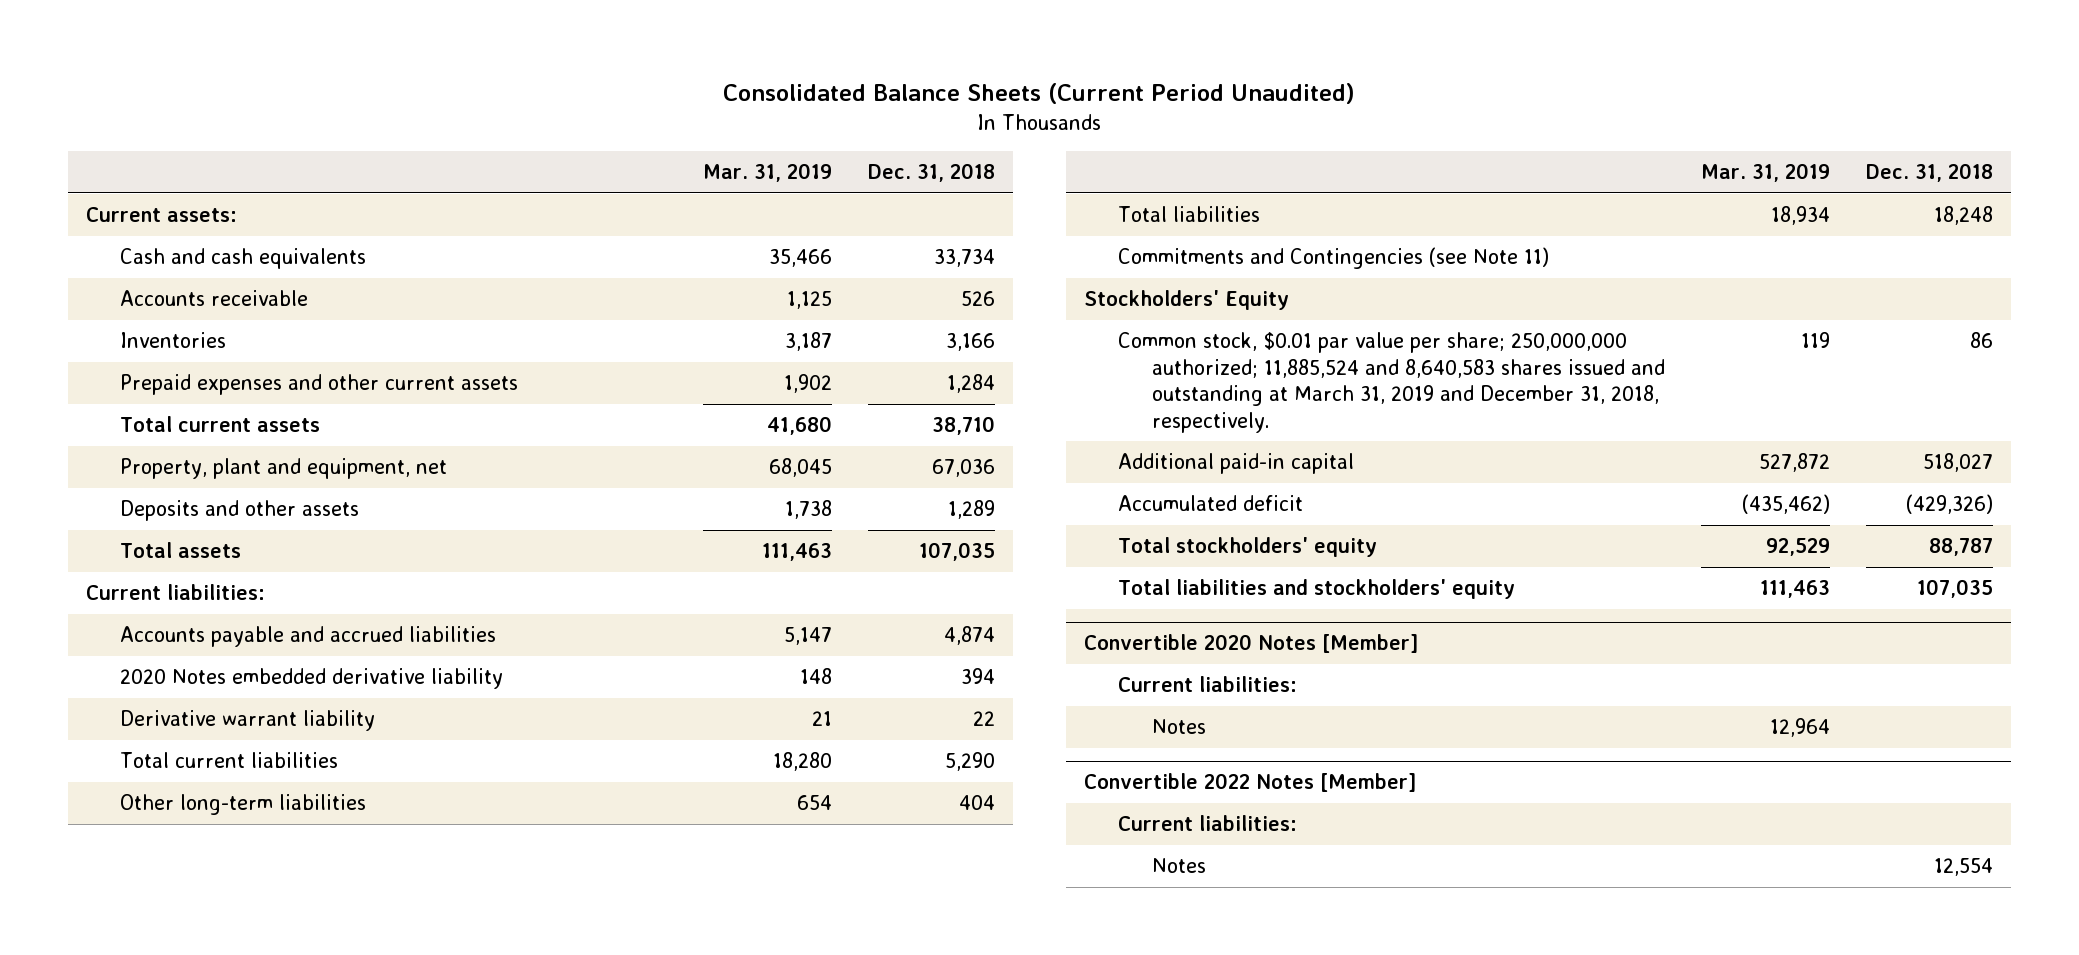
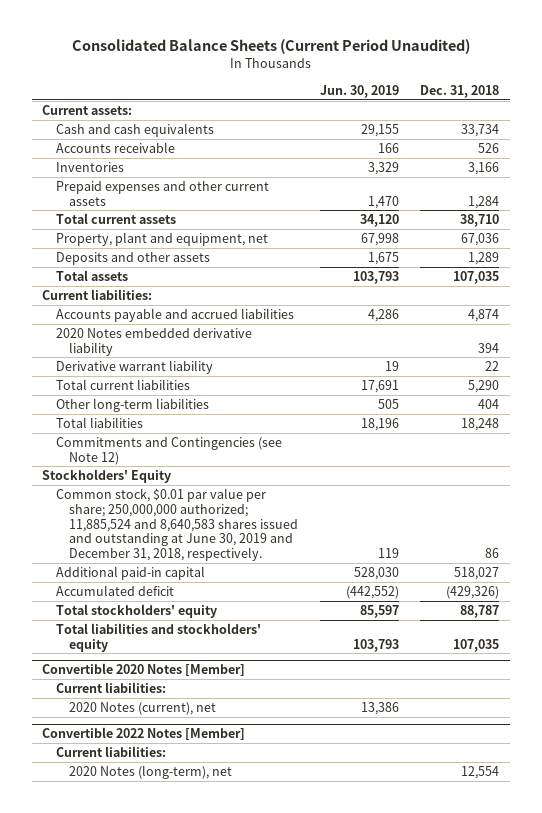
[702,163,832,183] Mar. 31, 2019 -> none
none -> [319,84,399,98] Jun. 30, 2019
[1117,247,1549,270] Commitments and Contingencies (see Note 11) -> [55,436,282,465] Commitments and Contingencies (see Note 12)
[1117,332,1665,433] Common stock, $0.01 par value per share; 250,000,000 authorized; 11,885,524 and 8,640,583 shares issued and outstanding at March 31, 2019 and December 31, 2018, respectively. -> [55,487,299,562] Common stock, $0.01 par value per share; 250,000,000 authorized; 11,885,524 and 8,640,583 shares issued and outstanding at June 30, 2019 and December 31, 2018, respectively.
[1151,719,1206,735] Notes -> none
none -> [69,701,217,715] 2020 Notes (current), net
[1151,858,1206,874] Notes -> [69,764,233,779] 2020 Notes (long-term), net

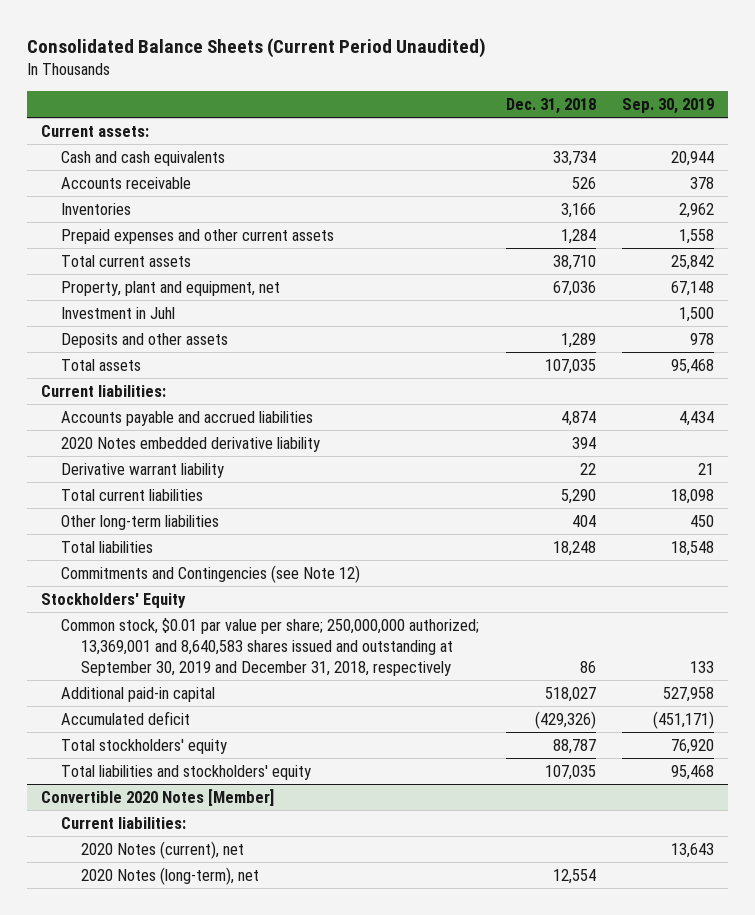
[319,84,399,98] Jun. 30, 2019 -> none
none -> [622,97,715,114] Sep. 30, 2019
none -> [61,306,176,319] Investment in Juhl
[55,487,299,562] Common stock, $0.01 par value per share; 250,000,000 authorized; 11,885,524 and 8,640,583 shares issued and outstanding at June 30, 2019 and December 31, 2018, respectively. -> [61,617,480,677] Common stock, $0.01 par value per share; 250,000,000 authorized; 13,369,001 and 8,640,583 shares issued and outstanding at September 30, 2019 and December 31, 2018, respectively
[42,727,246,741] Convertible 2022 Notes [Member] -> none
[55,745,166,757] Current liabilities: -> none

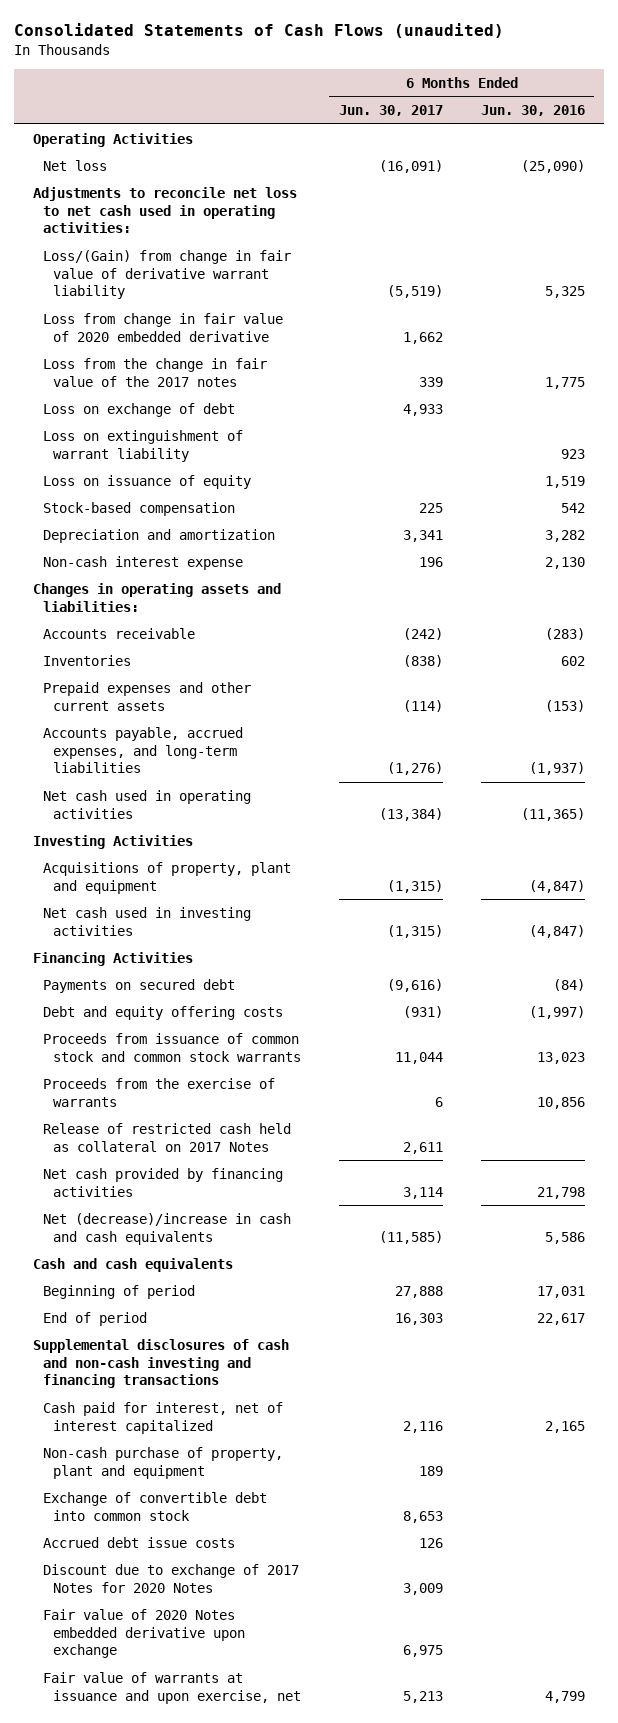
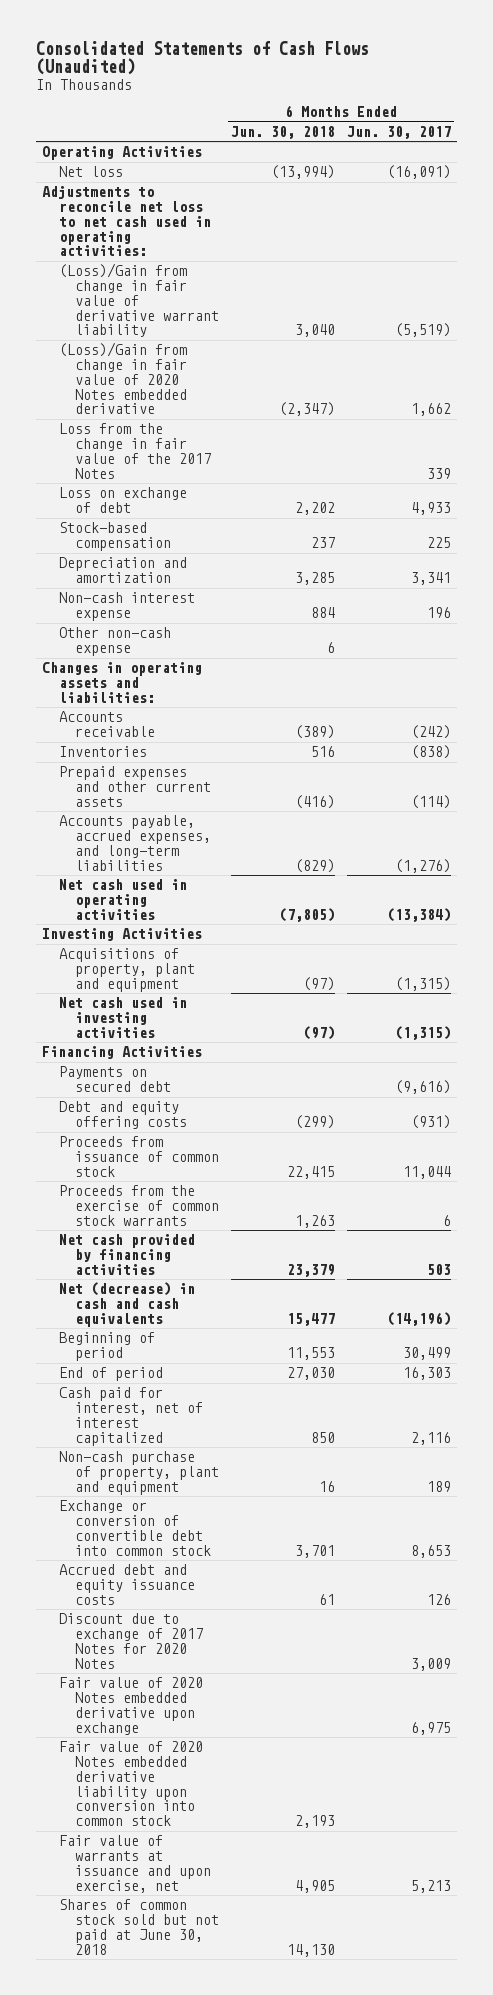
[14,23,505,39] Consolidated Statements of Cash Flows (unaudited) -> [36,40,370,76] Consolidated Statements of Cash Flows (Unaudited)
[480,105,585,117] Jun. 30, 2016 -> none
none -> [231,125,336,139] Jun. 30, 2018
[43,249,292,300] Loss/(Gain) from change in fair value of derivative warrant liability -> [58,263,219,338] (Loss)/Gain from change in fair value of derivative warrant liability
[43,312,284,342] Loss from change in fair value of 2020 embedded derivative -> [58,342,187,415] (Loss)/Gain from change in fair value of 2020 Notes embedded derivative
[43,357,268,387] Loss from the change in fair value of the 2017 notes -> [58,423,211,479] Loss from the change in fair value of the 2017 Notes
[43,429,244,462] Loss on extinguishment of warrant liability -> none
[43,474,252,489] Loss on issuance of equity -> none
none -> [58,627,171,657] Other non-cash expense
[43,1122,292,1152] Release of restricted cash held as collateral on 2017 Notes -> none
[33,1257,234,1272] Cash and cash equivalents -> none
[43,1032,302,1062] Proceeds from issuance of common stock and common stock warrants -> [58,1136,219,1177] Proceeds from issuance of common stock
[43,1077,276,1107] Proceeds from the exercise of warrants -> [58,1185,219,1226] Proceeds from the exercise of common stock warrants
[402,1186,443,1199] 3,114 -> [427,1263,452,1275] 503
[43,1212,292,1245] Net (decrease)/increase in cash and cash equivalents -> [58,1282,195,1327] Net (decrease) in cash and cash equivalents
[378,1230,443,1244] (11,585) -> [387,1311,452,1326] (14,196)
[394,1285,443,1298] 27,888 -> [403,1347,452,1361] 30,499
[33,1338,290,1389] Supplemental disclosures of cash and non-cash investing and financing transactions -> none
[43,1491,268,1521] Exchange of convertible debt into common stock -> [58,1500,211,1556] Exchange or conversion of convertible debt into common stock
[43,1536,236,1548] Accrued debt issue costs -> [58,1564,195,1605] Accrued debt and equity issuance costs
none -> [58,1741,203,1827] Fair value of 2020 Notes embedded derivative liability upon conversion into common stock
none -> [58,1899,219,1955] Shares of common stock sold but not paid at June 30, 2018

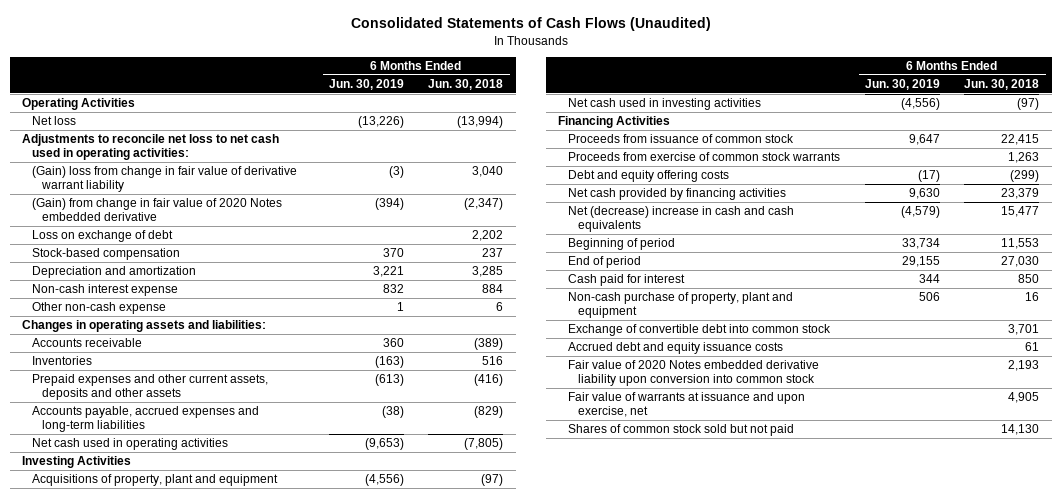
[347,125,452,139] Jun. 30, 2017 -> none
none -> [328,78,404,90] Jun. 30, 2019
[58,423,211,479] Loss from the change in fair value of the 2017 Notes -> none
[58,263,219,338] (Loss)/Gain from change in fair value of derivative warrant liability -> [32,166,298,192] (Gain) loss from change in fair value of derivative warrant liability
[58,342,187,415] (Loss)/Gain from change in fair value of 2020 Notes embedded derivative -> [32,198,283,221] (Gain) from change in fair value of 2020 Notes embedded derivative
[58,766,211,807] Prepaid expenses and other current assets -> [32,374,269,400] Prepaid expenses and other current assets, deposits and other assets
[58,815,211,871] Accounts payable, accrued expenses, and long-term liabilities -> [32,406,260,432] Accounts payable, accrued expenses and long-term liabilities
[58,1066,171,1093] Payments on secured debt -> none
[58,1185,219,1226] Proceeds from the exercise of common stock warrants -> [568,152,841,162] Proceeds from exercise of common stock warrants
[58,1101,187,1130] Debt and equity offering costs -> [568,170,730,183] Debt and equity offering costs
[58,1282,195,1327] Net (decrease) in cash and cash equivalents -> [568,206,795,232] Net (decrease) increase in cash and cash equivalents
[58,1387,203,1446] Cash paid for interest, net of interest capitalized -> [568,274,686,287] Cash paid for interest
[58,1500,211,1556] Exchange or conversion of convertible debt into common stock -> [568,324,832,337] Exchange of convertible debt into common stock
[58,1613,203,1669] Discount due to exchange of 2017 Notes for 2020 Notes -> none
[58,1677,203,1735] Fair value of 2020 Notes embedded derivative upon exchange -> none
[58,1899,219,1955] Shares of common stock sold but not paid at June 30, 2018 -> [568,424,795,437] Shares of common stock sold but not paid

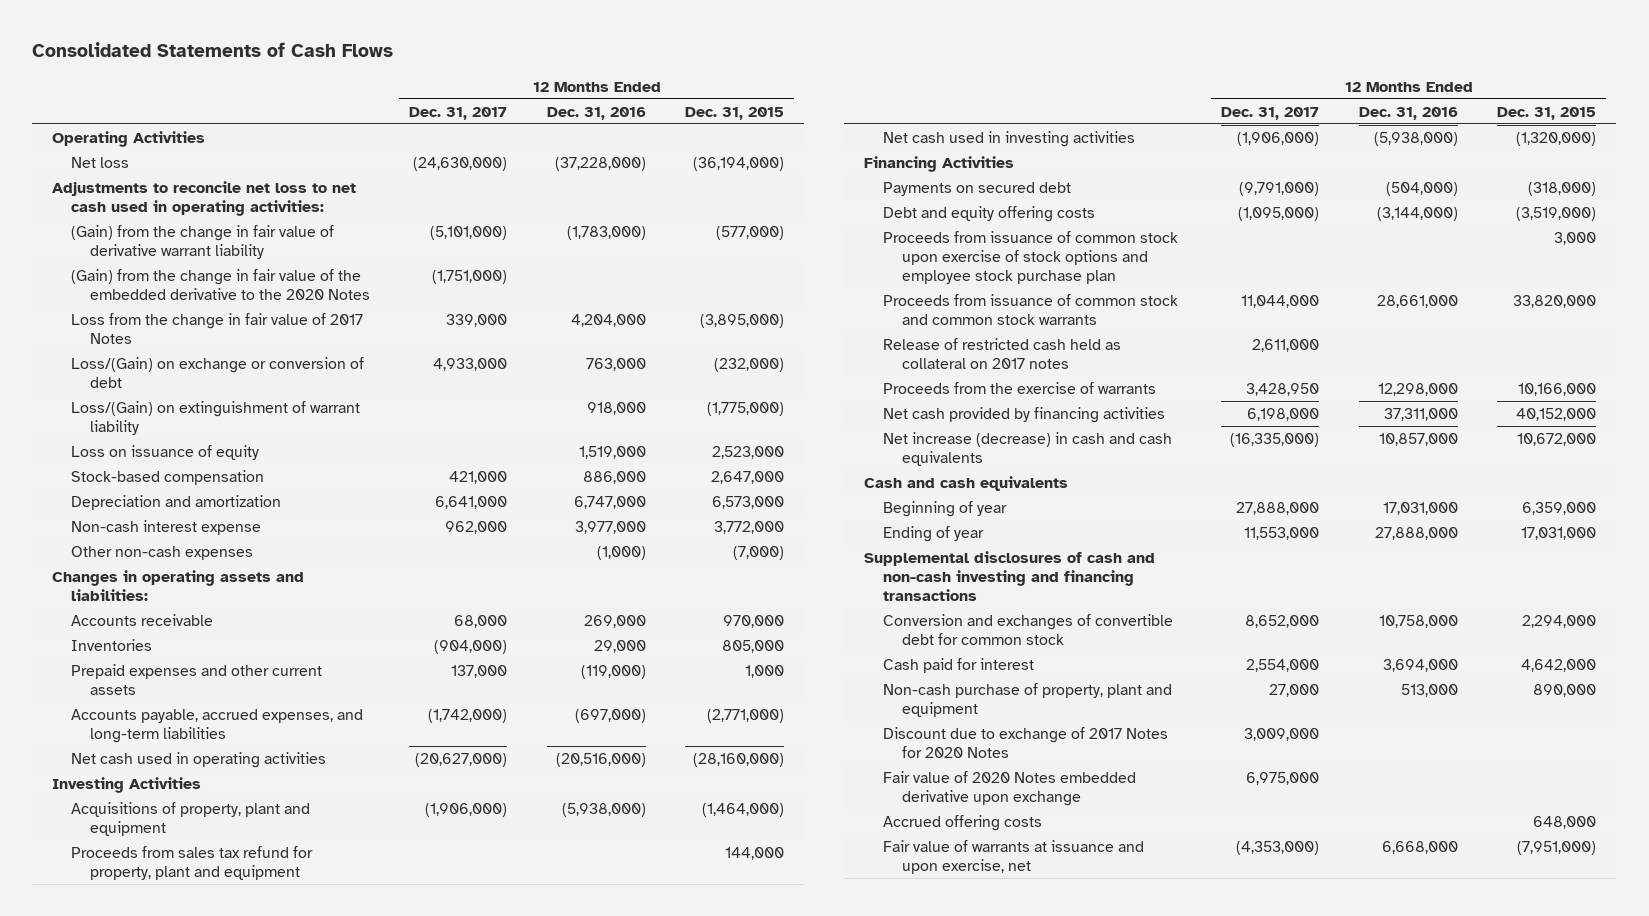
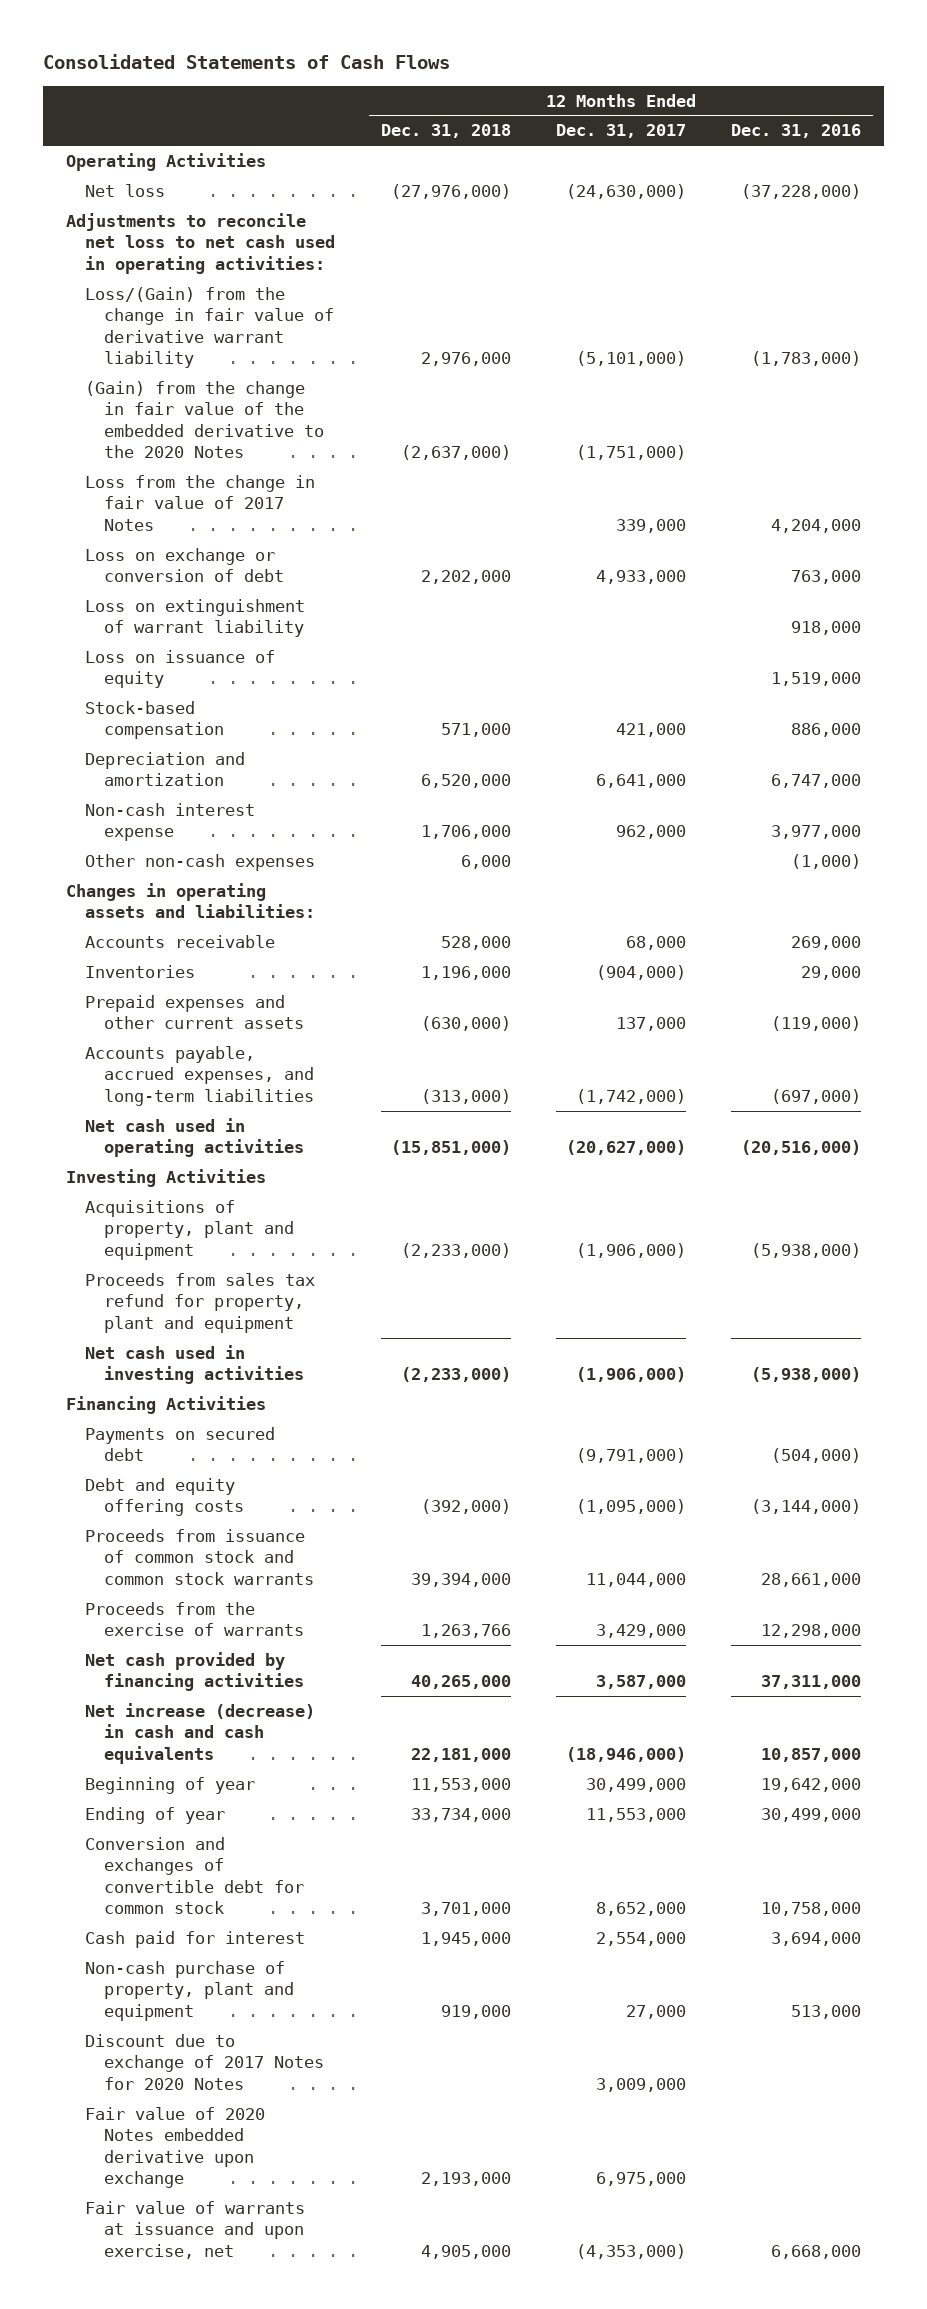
[685,106,785,120] Dec. 31, 2015 -> none
none -> [380,124,511,139] Dec. 31, 2018
[70,224,334,260] (Gain) from the change in fair value of derivative warrant liability -> [85,286,335,369] Loss/(Gain) from the change in fair value of derivative warrant liability
[70,356,364,389] Loss/(Gain) on exchange or conversion of debt -> [85,547,285,583] Loss on exchange or conversion of debt
[70,400,360,436] Loss/(Gain) on extinguishment of warrant liability -> [85,598,306,638] Loss on extinguishment of warrant liability
[882,230,1178,285] Proceeds from issuance of common stock upon exercise of stock options and employee stock purchase plan -> none
[882,337,1121,370] Release of restricted cash held as collateral on 2017 notes -> none
[864,475,1069,491] Cash and cash equivalents -> none
[864,550,1156,602] Supplemental disclosures of cash and non-cash investing and financing transactions -> none
[1246,382,1320,396] 3,428,950 -> [595,1624,686,1639] 3,429,000
[1247,407,1320,421] 6,198,000 -> [595,1675,686,1690] 3,587,000
[1230,432,1320,447] (16,335,000) -> [565,1746,686,1762] (18,946,000)
[1236,501,1320,515] 27,888,000 -> [585,1777,686,1792] 30,499,000
[1382,501,1458,515] 17,031,000 -> [761,1777,862,1792] 19,642,000
[1374,526,1458,540] 27,888,000 -> [761,1807,862,1822] 30,499,000
[882,814,1042,831] Accrued offering costs -> none

